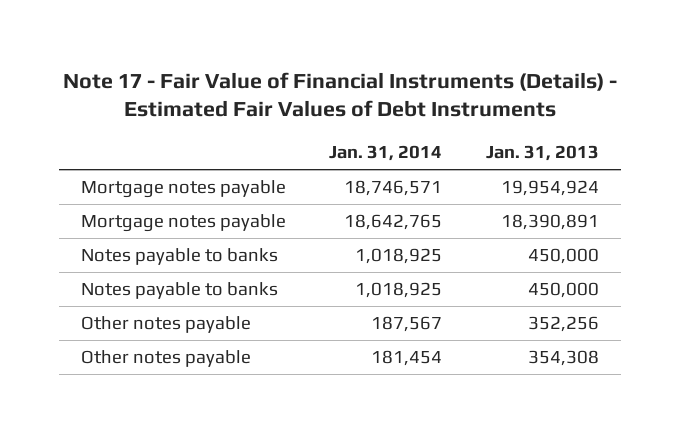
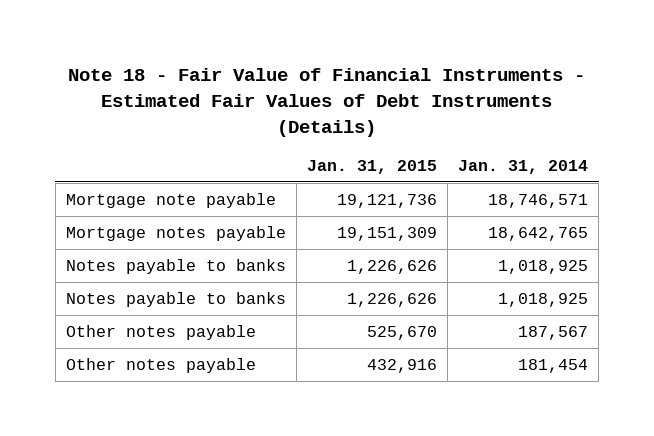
[62,71,617,118] Note 17 - Fair Value of Financial Instruments (Details) - Estimated Fair Values of Debt Instruments -> [67,68,585,137] Note 18 - Fair Value of Financial Instruments - Estimated Fair Values of Debt Instruments (Details)
[486,145,600,162] Jan. 31, 2013 -> none
none -> [306,160,437,175] Jan. 31, 2015
[80,180,286,199] Mortgage notes payable -> [65,192,276,208] Mortgage note payable

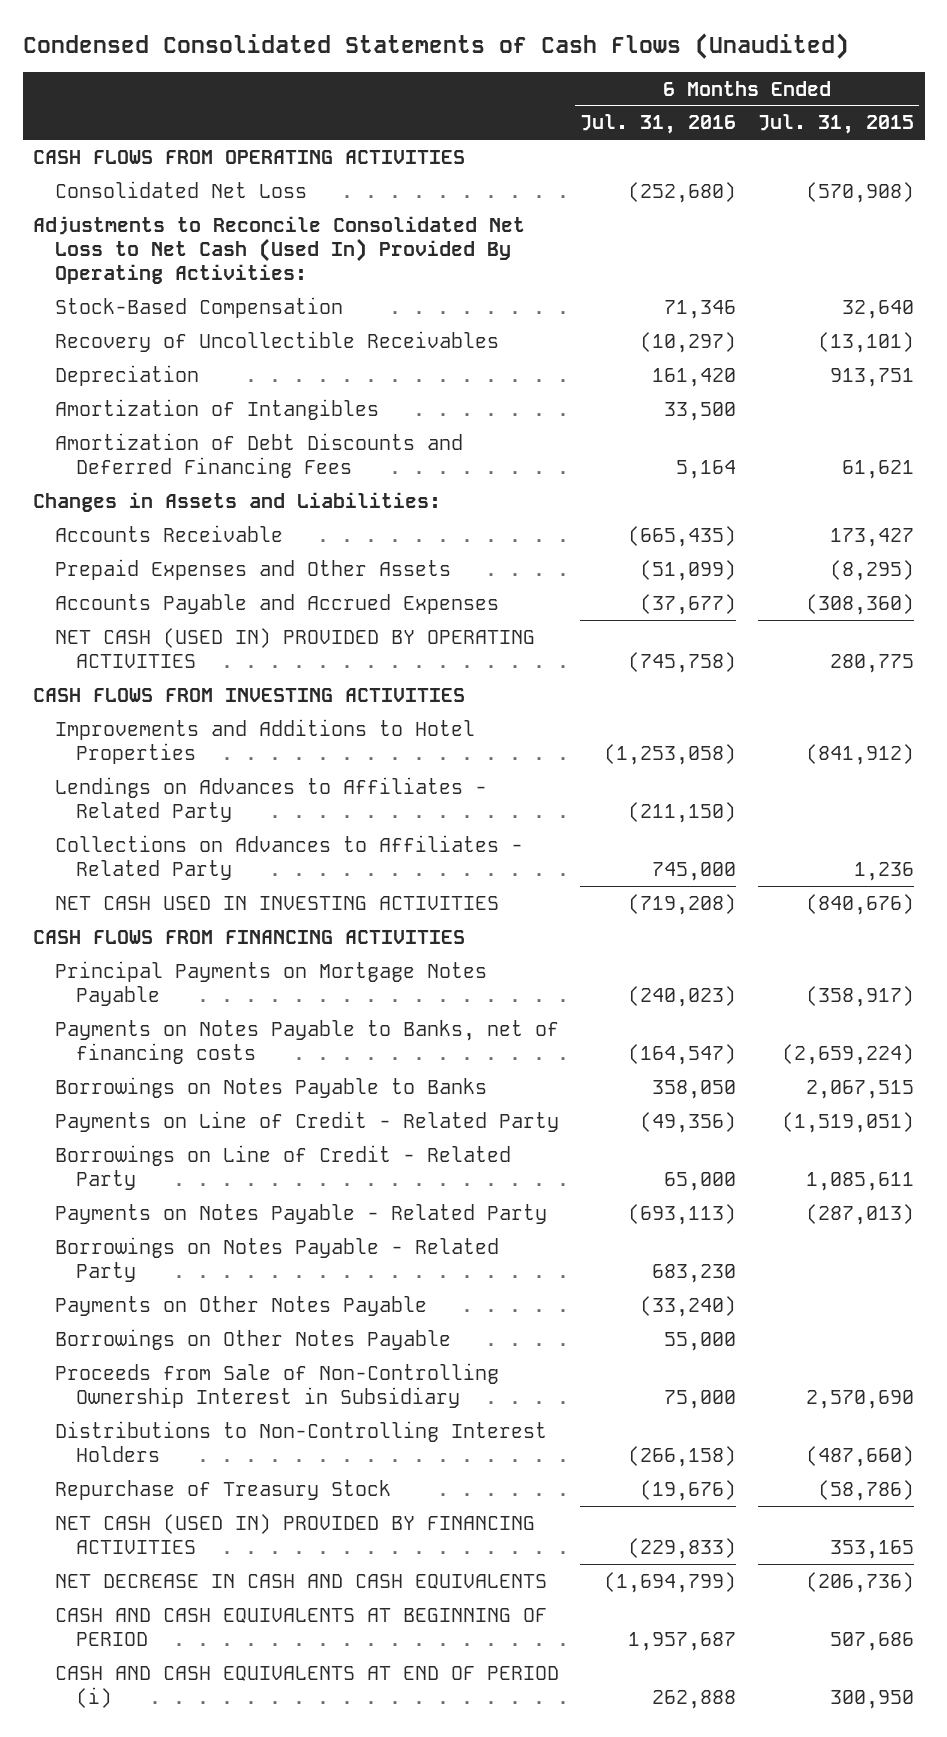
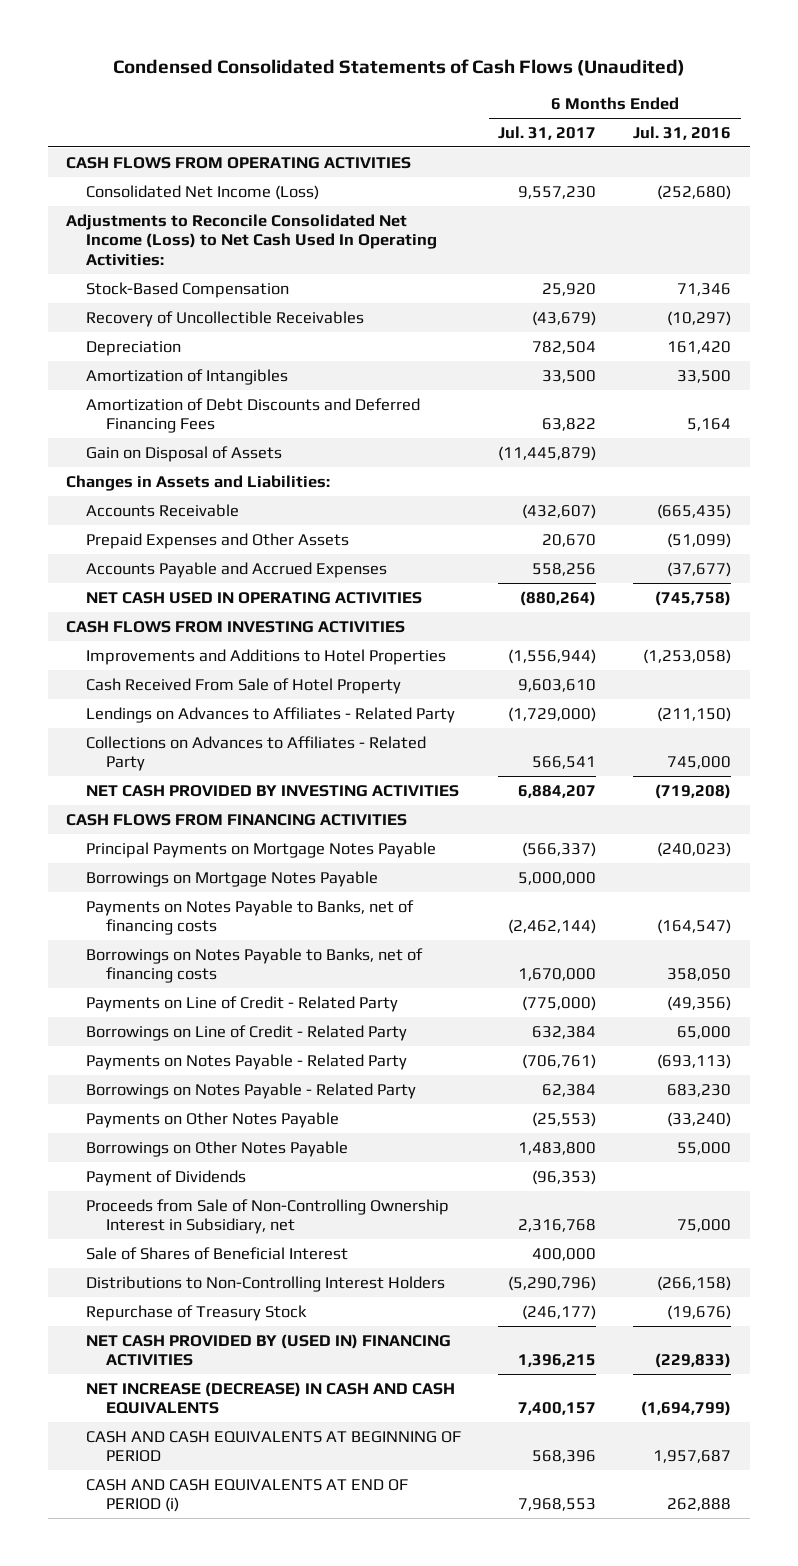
[757,114,914,135] Jul. 31, 2015 -> none
none -> [498,125,597,140] Jul. 31, 2017
[54,180,307,198] Consolidated Net Loss -> [86,184,320,200] Consolidated Net Income (Loss)
[33,215,526,284] Adjustments to Reconcile Consolidated Net Loss to Net Cash (Used In) Provided By Operating Activities: -> [66,213,438,267] Adjustments to Reconcile Consolidated Net Income (Loss) to Net Cash Used In Operating Activities:
none -> [86,445,283,462] Gain on Disposal of Assets
[54,627,535,668] NET CASH (USED IN) PROVIDED BY OPERATING ACTIVITIES -> [86,591,423,604] NET CASH USED IN OPERATING ACTIVITIES
none -> [86,677,402,694] Cash Received From Sale of Hotel Property
[54,895,499,910] NET CASH USED IN INVESTING ACTIVITIES -> [86,784,460,797] NET CASH PROVIDED BY INVESTING ACTIVITIES
none -> [86,870,379,887] Borrowings on Mortgage Notes Payable
[54,1076,487,1098] Borrowings on Notes Payable to Banks -> [86,947,424,984] Borrowings on Notes Payable to Banks, net of financing costs
none -> [86,1169,247,1186] Payment of Dividends
[54,1362,499,1408] Proceeds from Sale of Non-Controlling Ownership Interest in Subsidiary -> [86,1198,450,1235] Proceeds from Sale of Non-Controlling Ownership Interest in Subsidiary, net
none -> [86,1246,349,1260] Sale of Shares of Beneficial Interest
[54,1513,535,1554] NET CASH (USED IN) PROVIDED BY FINANCING ACTIVITIES -> [86,1333,452,1367] NET CASH PROVIDED BY (USED IN) FINANCING ACTIVITIES
[54,1573,547,1589] NET DECREASE IN CASH AND CASH EQUIVALENTS -> [86,1381,456,1415] NET INCREASE (DECREASE) IN CASH AND CASH EQUIVALENTS

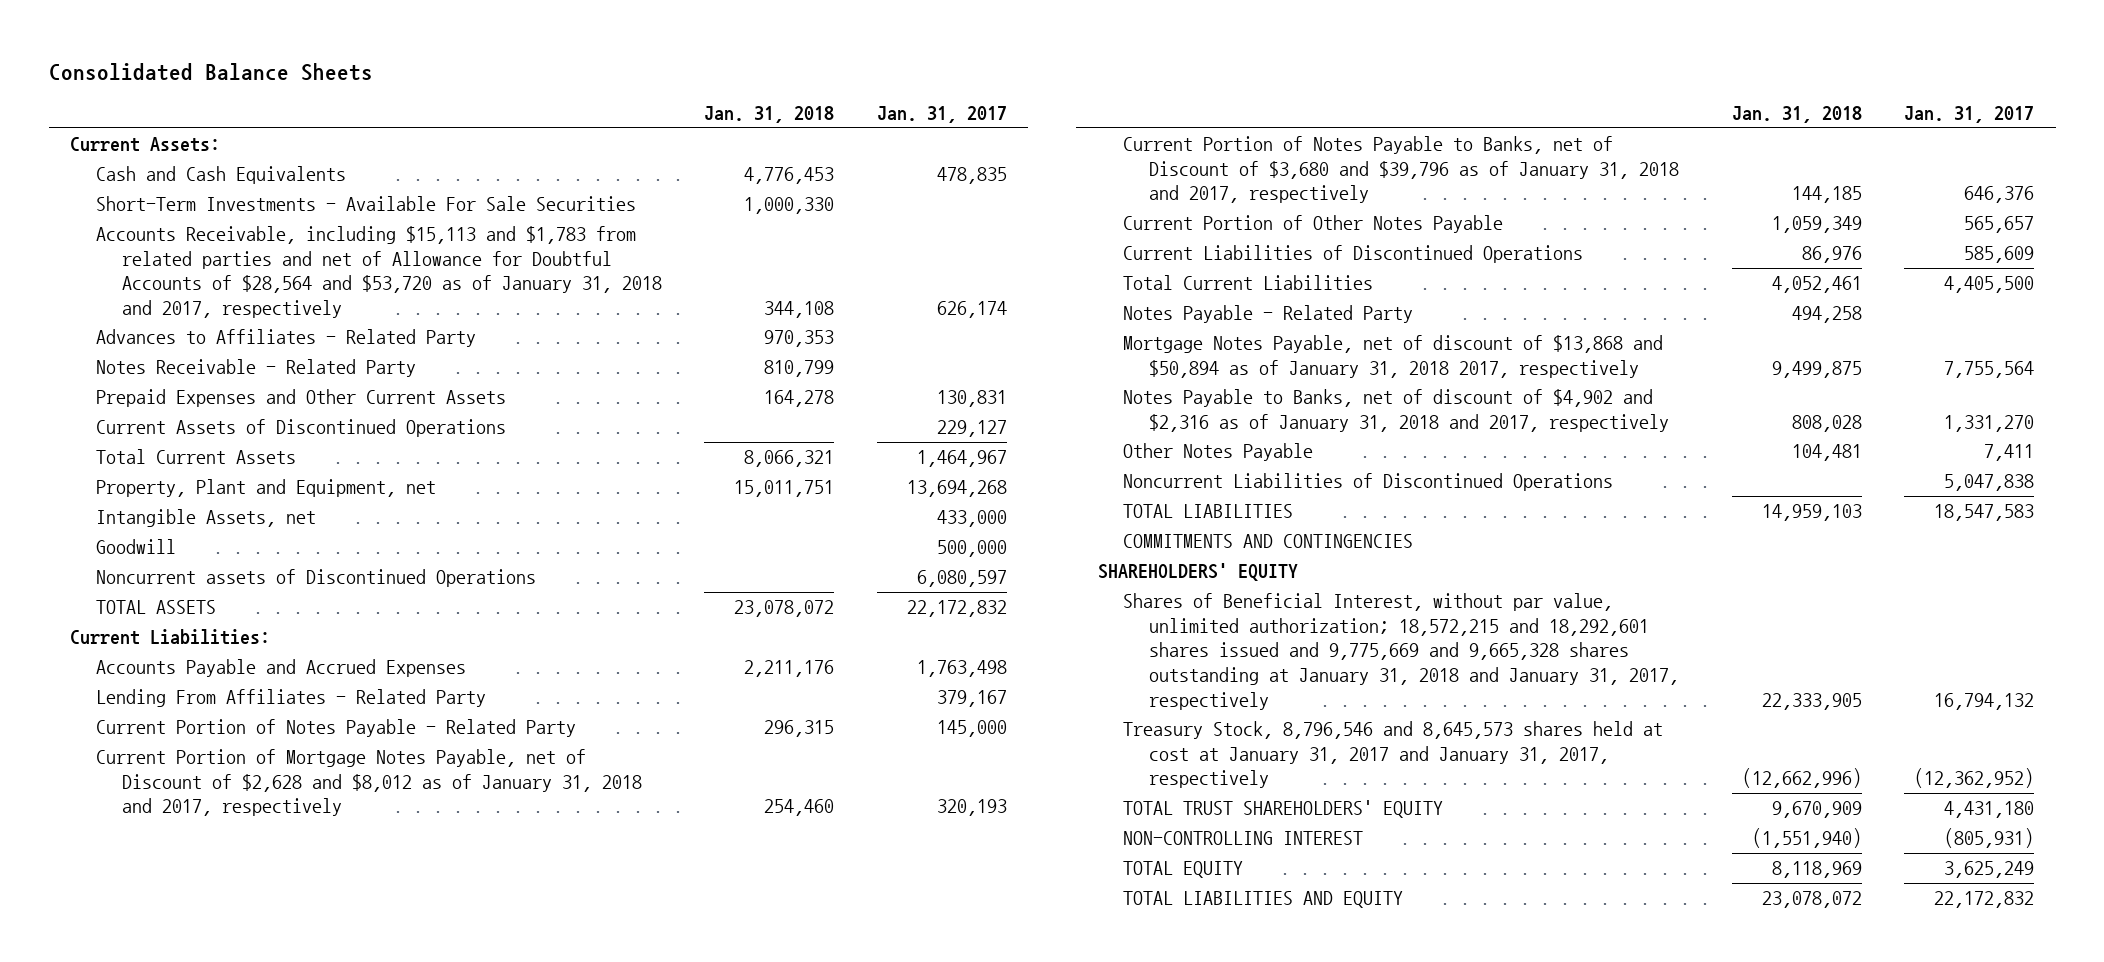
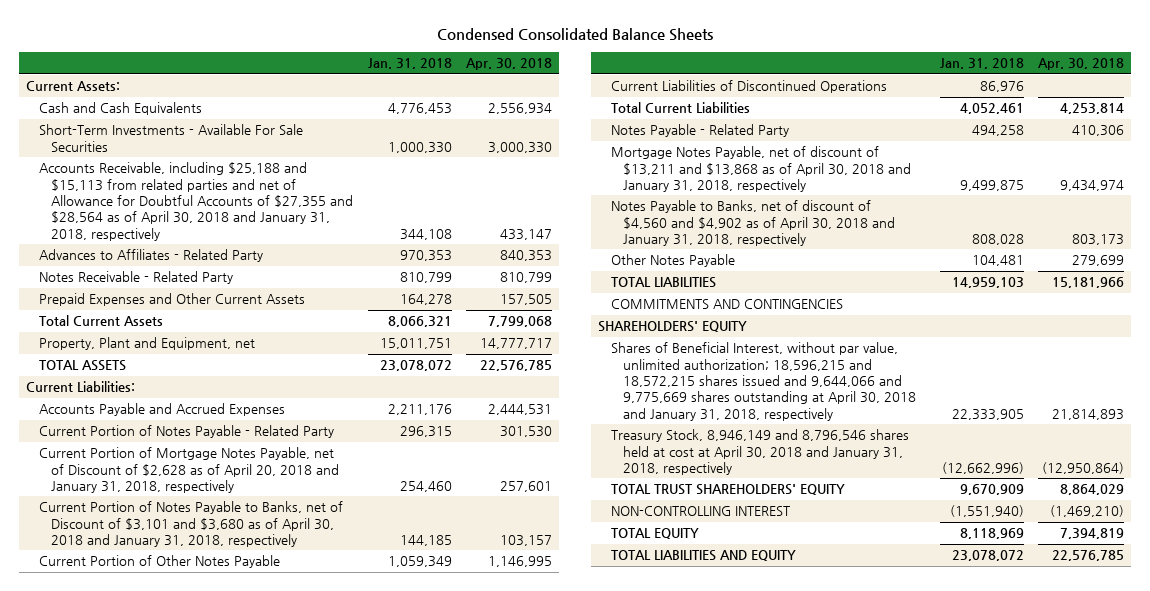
[48,62,373,81] Consolidated Balance Sheets -> [437,28,714,42] Condensed Consolidated Balance Sheets
[876,106,1007,124] Jan. 31, 2017 -> none
none -> [466,58,553,71] Apr. 30, 2018
[95,225,662,318] Accounts Receivable, including $15,113 and $1,783 from related parties and net of Allowance for Doubtful Accounts of $28,564 and $53,720 as of January 31, 2018 and 2017, respectively -> [38,162,354,241] Accounts Receivable, including $25,188 and $15,113 from related parties and net of Allowance for Doubtful Accounts of $27,355 and $28,564 as of April 30, 2018 and January 31, 2018, respectively
[95,418,506,437] Current Assets of Discontinued Operations -> none
[95,508,316,527] Intangible Assets, net -> none
[95,538,176,554] Goodwill -> none
[95,568,536,587] Noncurrent assets of Discontinued Operations -> none
[95,688,486,707] Lending From Affiliates - Related Party -> none
[95,748,642,817] Current Portion of Mortgage Notes Payable, net of Discount of $2,628 and $8,012 as of January 31, 2018 and 2017, respectively -> [38,447,340,493] Current Portion of Mortgage Notes Payable, net of Discount of $2,628 as of April 20, 2018 and January 31, 2018, respectively
[1123,135,1680,204] Current Portion of Notes Payable to Banks, net of Discount of $3,680 and $39,796 as of January 31, 2018 and 2017, respectively -> [38,501,343,547] Current Portion of Notes Payable to Banks, net of Discount of $3,101 and $3,680 as of April 30, 2018 and January 31, 2018, respectively
[1123,334,1664,378] Mortgage Notes Payable, net of discount of $13,868 and $50,894 as of January 31, 2018 2017, respectively -> [610,146,912,192] Mortgage Notes Payable, net of discount of $13,211 and $13,868 as of April 30, 2018 and January 31, 2018, respectively
[1123,388,1670,432] Notes Payable to Banks, net of discount of $4,902 and $2,316 as of January 31, 2018 and 2017, respectively -> [610,200,896,246] Notes Payable to Banks, net of discount of $4,560 and $4,902 as of April 30, 2018 and January 31, 2018, respectively
[1123,472,1614,491] Noncurrent Liabilities of Discontinued Operations -> none
[1123,592,1680,710] Shares of Beneficial Interest, without par value, unlimited authorization; 18,572,215 and 18,292,601 shares issued and 9,775,669 and 9,665,328 shares outstanding at January 31, 2018 and January 31, 2017, respectively -> [610,342,917,421] Shares of Beneficial Interest, without par value, unlimited authorization; 18,596,215 and 18,572,215 shares issued and 9,644,066 and 9,775,669 shares outstanding at April 30, 2018 and January 31, 2018, respectively
[1123,720,1664,789] Treasury Stock, 8,796,546 and 8,645,573 shares held at cost at January 31, 2017 and January 31, 2017, respectively -> [610,429,909,475] Treasury Stock, 8,946,149 and 8,796,546 shares held at cost at April 30, 2018 and January 31, 2018, respectively

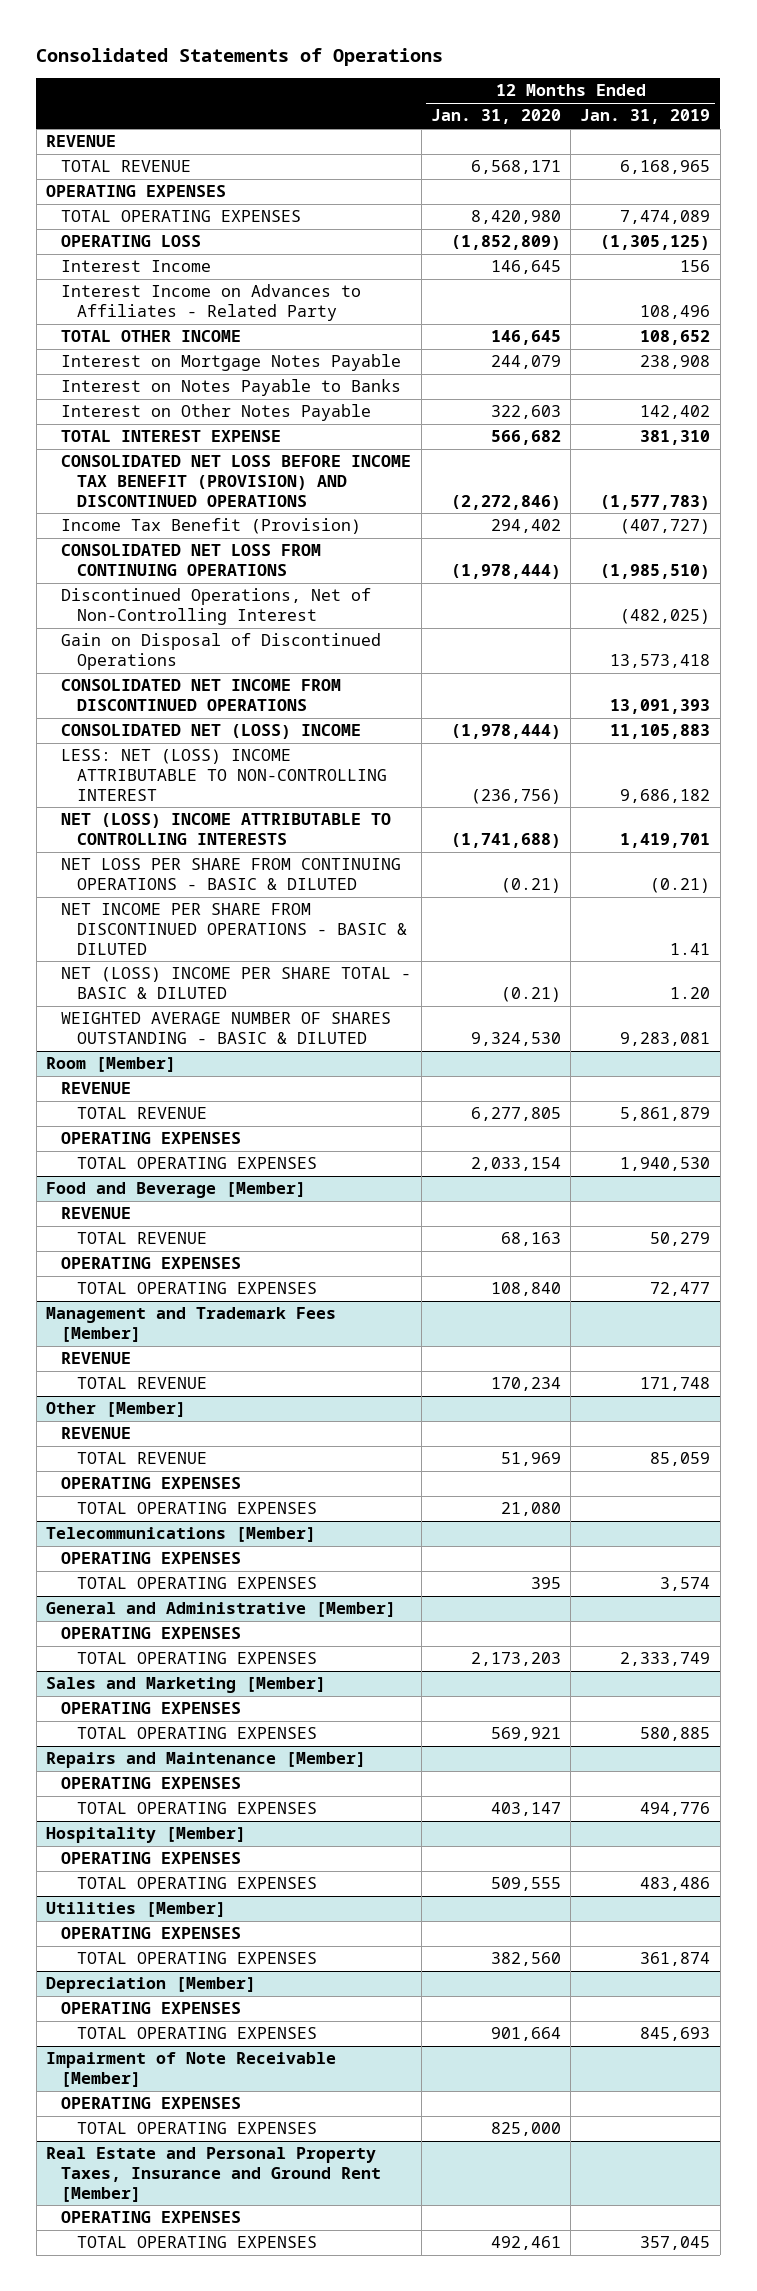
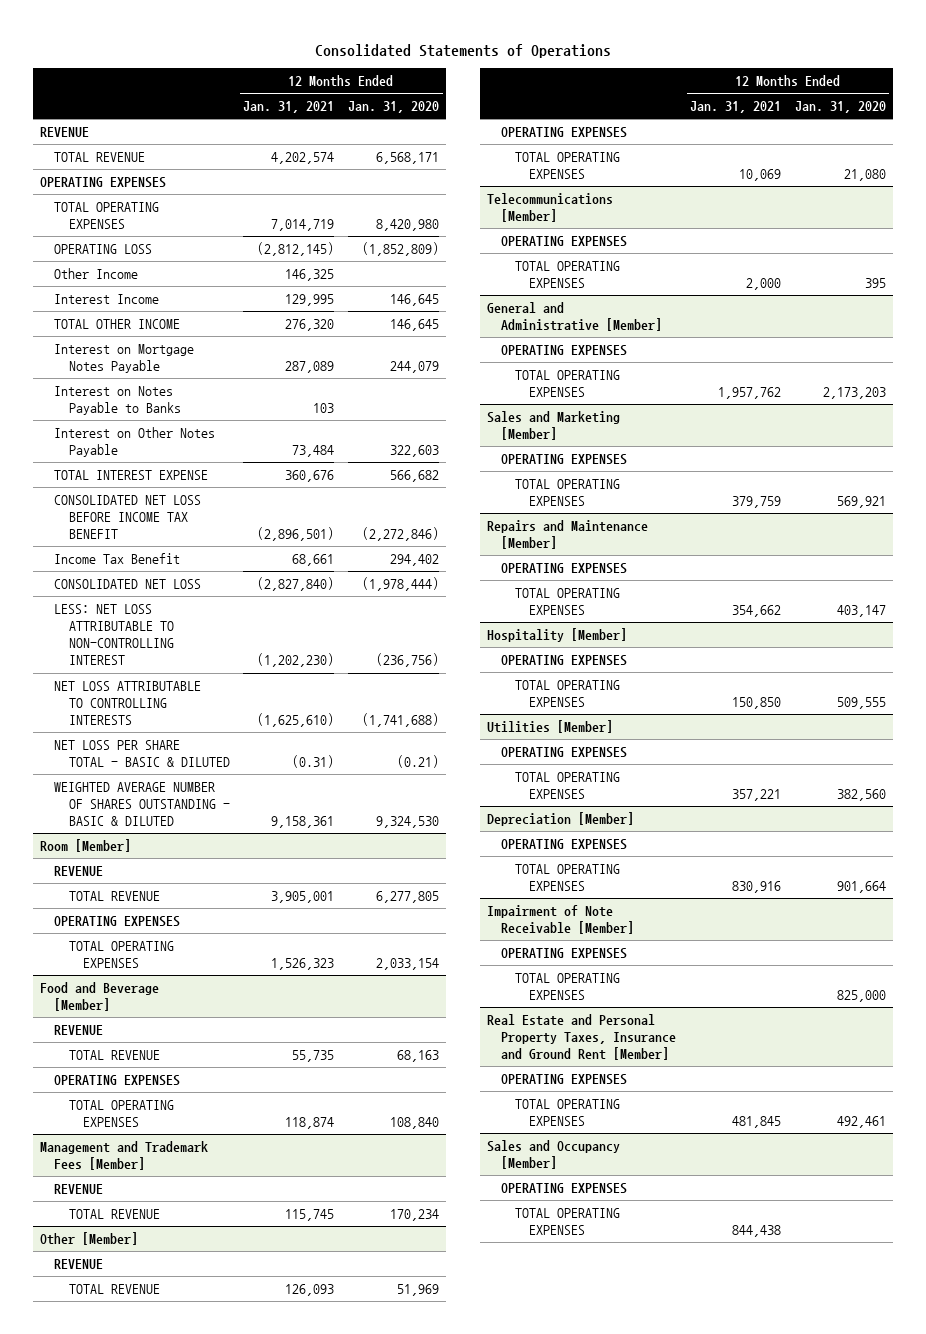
[580,109,711,125] Jan. 31, 2019 -> none
none -> [243,101,335,114] Jan. 31, 2021
none -> [54,267,139,279] Other Income
[61,284,362,321] Interest Income on Advances to Affiliates - Related Party -> none
[61,544,322,576] CONSOLIDATED NET LOSS FROM CONTINUING OPERATIONS -> none
[61,588,372,625] Discontinued Operations, Net of Non-Controlling Interest -> none
[61,633,382,670] Gain on Disposal of Discontinued Operations -> none
[61,679,342,711] CONSOLIDATED NET INCOME FROM DISCONTINUED OPERATIONS -> none
[61,858,402,890] NET LOSS PER SHARE FROM CONTINUING OPERATIONS - BASIC & DILUTED -> none
[61,903,407,955] NET INCOME PER SHARE FROM DISCONTINUED OPERATIONS - BASIC & DILUTED -> none
[61,455,412,507] CONSOLIDATED NET LOSS BEFORE INCOME TAX BENEFIT (PROVISION) AND DISCONTINUED OPERATIONS -> [54,494,202,540] CONSOLIDATED NET LOSS BEFORE INCOME TAX BENEFIT
[61,518,362,535] Income Tax Benefit (Provision) -> [54,552,181,564] Income Tax Benefit
[61,724,362,740] CONSOLIDATED NET (LOSS) INCOME -> [54,578,202,589] CONSOLIDATED NET LOSS
[61,749,387,801] LESS: NET (LOSS) INCOME ATTRIBUTABLE TO NON-CONTROLLING INTEREST -> [54,603,174,666] LESS: NET LOSS ATTRIBUTABLE TO NON-CONTROLLING INTEREST
[61,813,392,845] NET (LOSS) INCOME ATTRIBUTABLE TO CONTROLLING INTERESTS -> [54,680,202,726] NET LOSS ATTRIBUTABLE TO CONTROLLING INTERESTS
[61,967,412,999] NET (LOSS) INCOME PER SHARE TOTAL - BASIC & DILUTED -> [54,739,230,768] NET LOSS PER SHARE TOTAL - BASIC & DILUTED
none -> [486,1139,620,1170] Sales and Occupancy [Member]
none -> [501,1182,628,1194] OPERATING EXPENSES
none -> [515,1207,621,1236] TOTAL OPERATING EXPENSES

